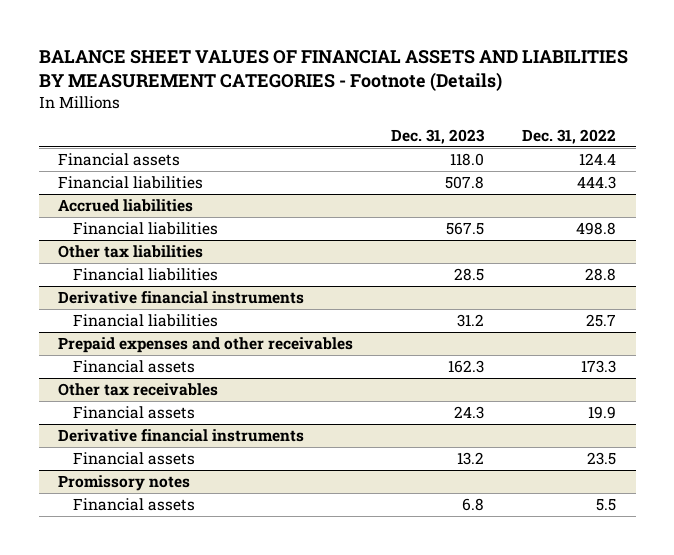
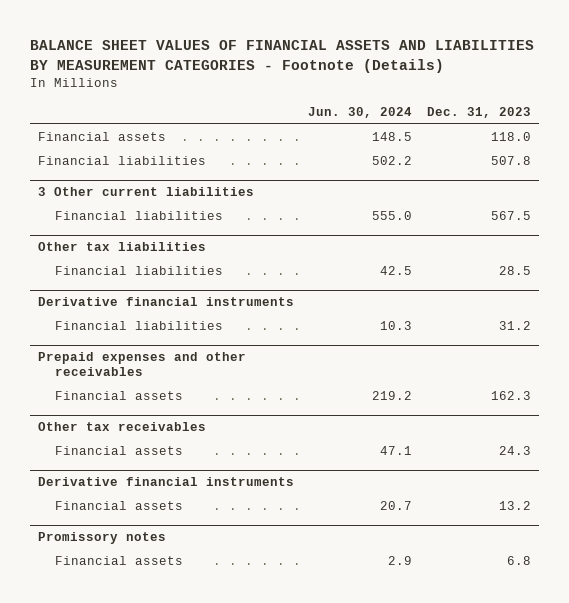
[522,128,617,144] Dec. 31, 2022 -> none
none -> [308,106,413,118] Jun. 30, 2024
[57,199,193,213] Accrued liabilities -> [37,187,254,197] 3 Other current liabilities

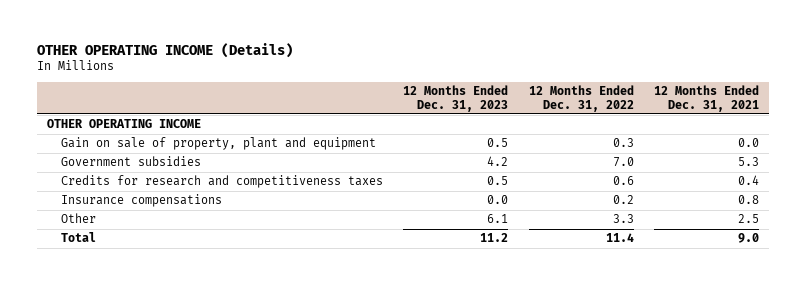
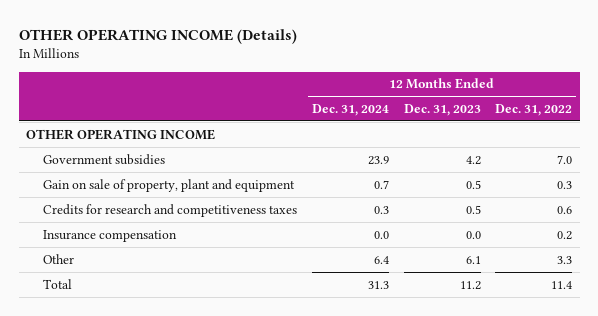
[653,85,759,112] 12 Months Ended Dec. 31, 2021 -> none
none -> [311,103,389,116] Dec. 31, 2024
[61,137,377,151] Gain on sale of property, plant and equipment -> [43,178,296,192] Gain on sale of property, plant and equipment
[61,194,223,208] Insurance compensations -> [43,229,178,242] Insurance compensation

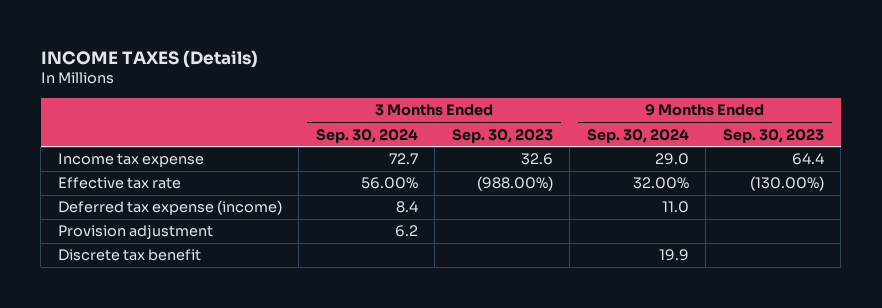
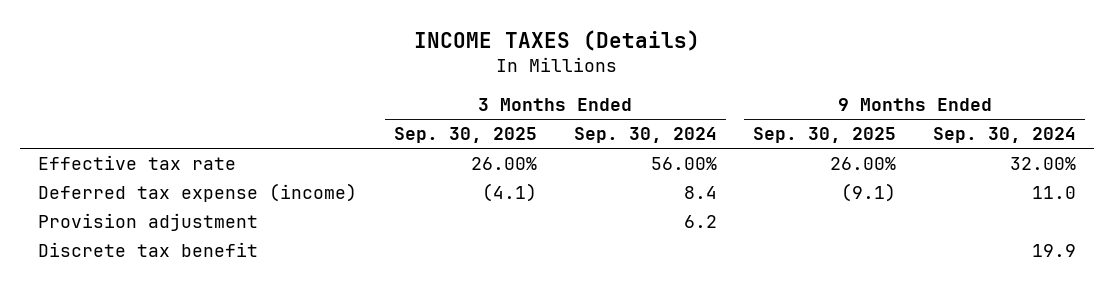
[451,128,553,143] Sep. 30, 2023 -> none
[722,128,824,143] Sep. 30, 2023 -> none
none -> [394,127,538,144] Sep. 30, 2025
none -> [753,127,897,144] Sep. 30, 2025
[57,153,204,168] Income tax expense -> none

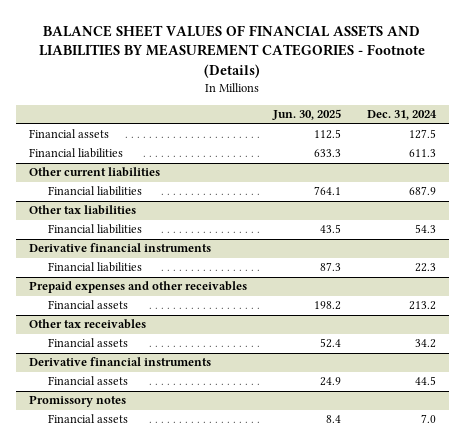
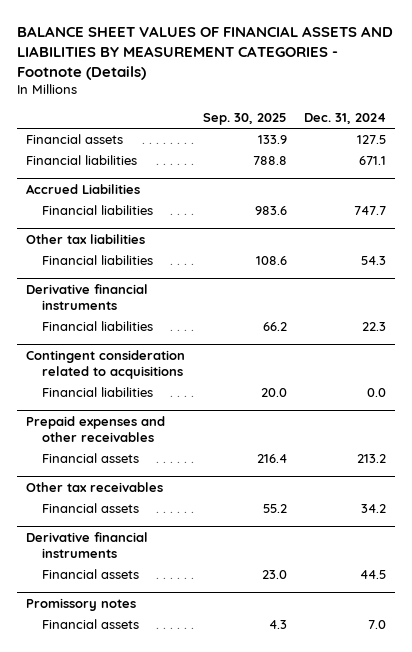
[271,109,341,121] Jun. 30, 2025 -> none
none -> [202,113,287,126] Sep. 30, 2025
[28,167,160,178] Other current liabilities -> none
[408,149,436,158] 611.3 -> [359,156,387,166] 671.1
none -> [25,184,140,195] Accrued Liabilities
[408,186,436,196] 687.9 -> [354,206,387,216] 747.7
none -> [25,350,185,380] Contingent consideration related to acquisitions
none -> [41,387,153,398] Financial liabilities

